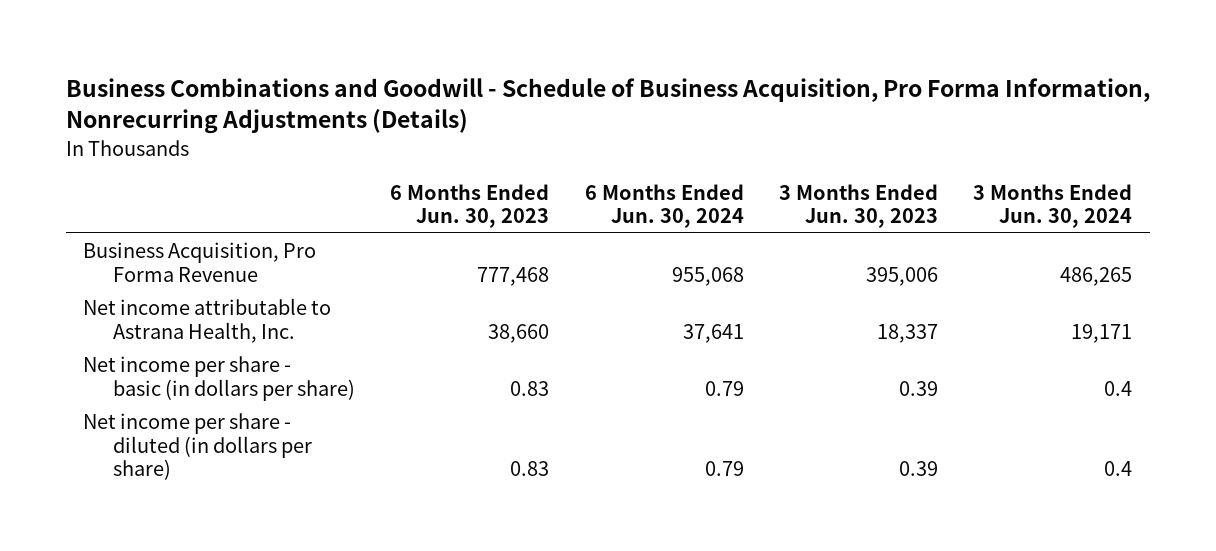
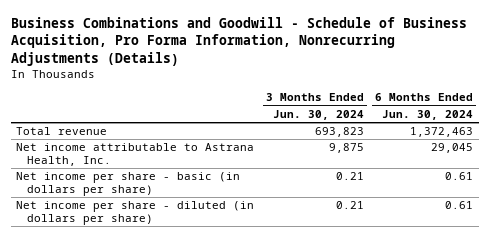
[390,183,550,229] 6 Months Ended Jun. 30, 2023 -> none
[778,183,938,229] 3 Months Ended Jun. 30, 2023 -> none
[83,242,317,282] Business Acquisition, Pro Forma Revenue -> none
none -> [16,127,108,136] Total revenue
[682,323,744,343] 37,641 -> [431,143,474,154] 29,045
[1071,323,1133,343] 19,171 -> [328,143,364,154] 9,875
[704,380,744,396] 0.79 -> [445,172,474,181] 0.61
[1104,380,1133,396] 0.4 -> [335,172,364,181] 0.21
[704,461,744,477] 0.79 -> [445,201,474,210] 0.61
[1104,461,1133,477] 0.4 -> [335,201,364,210] 0.21

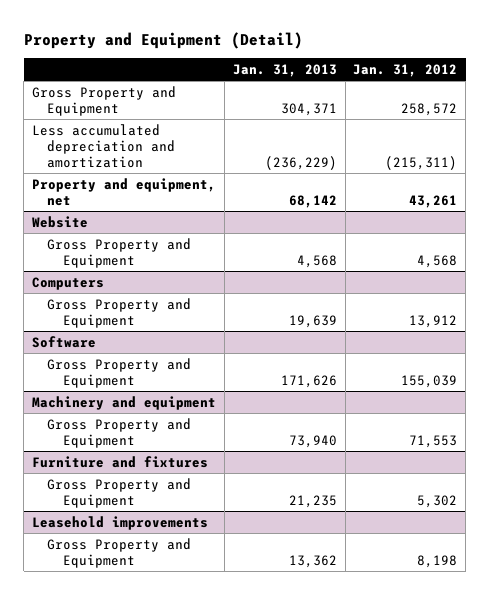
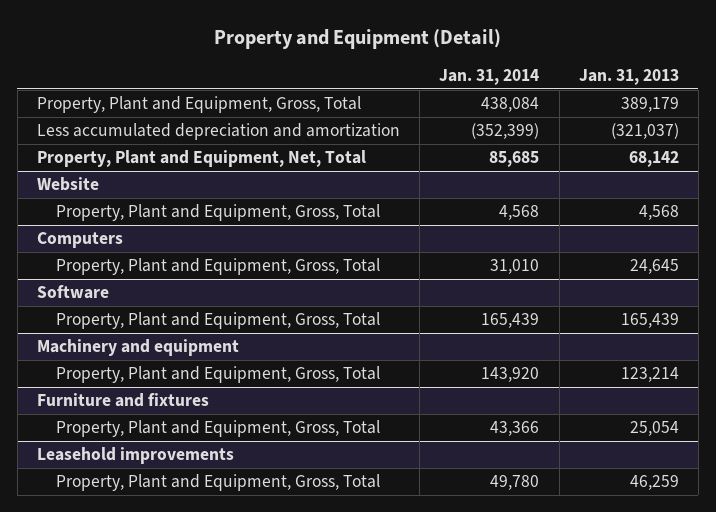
[353,64,458,78] Jan. 31, 2012 -> none
none -> [439,68,540,85] Jan. 31, 2014
[31,85,176,116] Gross Property and Equipment -> [37,96,362,114] Property, Plant and Equipment, Gross, Total
[280,102,337,116] 304,371 -> [620,97,679,113] 389,179
[264,155,337,170] (236,229) -> [610,123,679,140] (321,037)
[31,177,216,206] Property and equipment, net -> [37,150,367,168] Property, Plant and Equipment, Net, Total
[47,237,192,268] Gross Property and Equipment -> [56,204,381,222] Property, Plant and Equipment, Gross, Total
[47,297,192,328] Gross Property and Equipment -> [56,258,381,276] Property, Plant and Equipment, Gross, Total
[288,314,337,328] 19,639 -> [629,259,679,275] 24,645
[47,357,192,388] Gross Property and Equipment -> [56,312,381,330] Property, Plant and Equipment, Gross, Total
[280,374,337,388] 171,626 -> [620,313,679,329] 165,439
[47,417,192,448] Gross Property and Equipment -> [56,366,381,384] Property, Plant and Equipment, Gross, Total
[288,434,337,448] 73,940 -> [620,367,679,383] 123,214
[47,477,192,508] Gross Property and Equipment -> [56,420,381,438] Property, Plant and Equipment, Gross, Total
[288,494,337,508] 21,235 -> [629,421,679,437] 25,054
[47,537,192,568] Gross Property and Equipment -> [56,474,381,492] Property, Plant and Equipment, Gross, Total
[288,554,337,568] 13,362 -> [629,475,679,491] 46,259

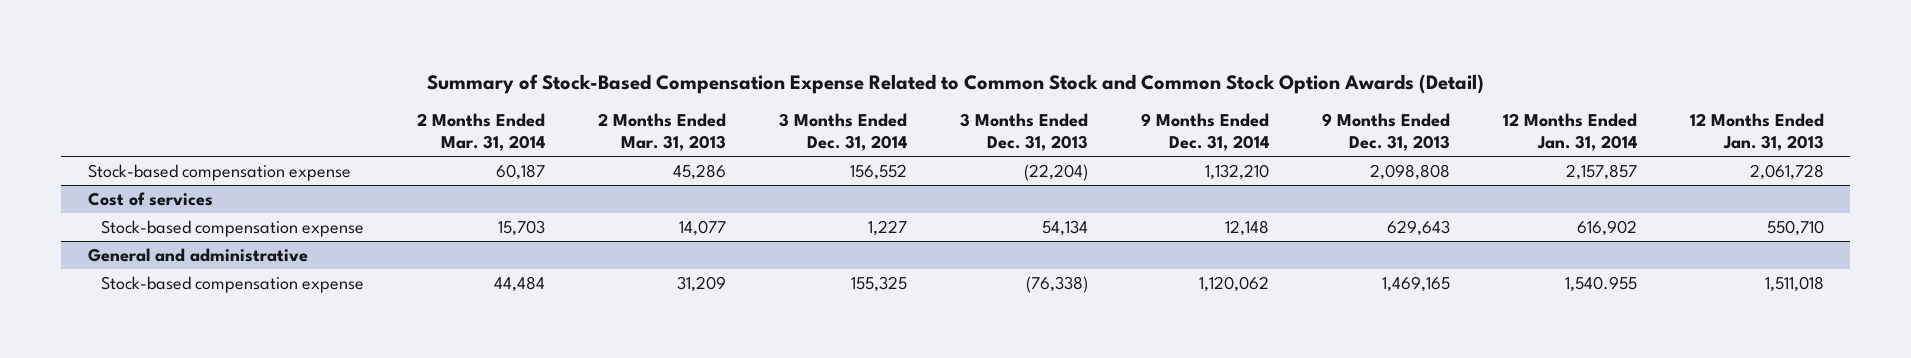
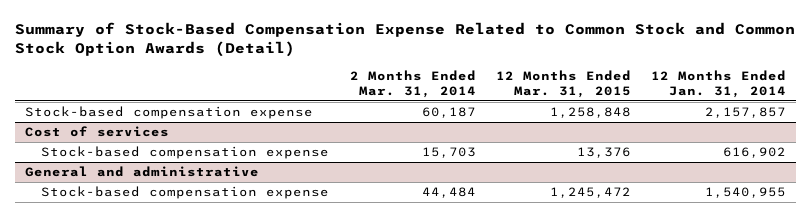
[598,113,727,152] 2 Months Ended Mar. 31, 2013 -> none
[779,113,908,152] 3 Months Ended Dec. 31, 2014 -> none
[960,113,1089,152] 3 Months Ended Dec. 31, 2013 -> none
[1140,113,1269,152] 9 Months Ended Dec. 31, 2014 -> none
[1321,113,1450,152] 9 Months Ended Dec. 31, 2013 -> none
[1689,113,1824,152] 12 Months Ended Jan. 31, 2013 -> none
none -> [495,69,631,98] 12 Months Ended Mar. 31, 2015
[1564,275,1637,292] 1,540.955 -> [704,187,786,199] 1,540,955

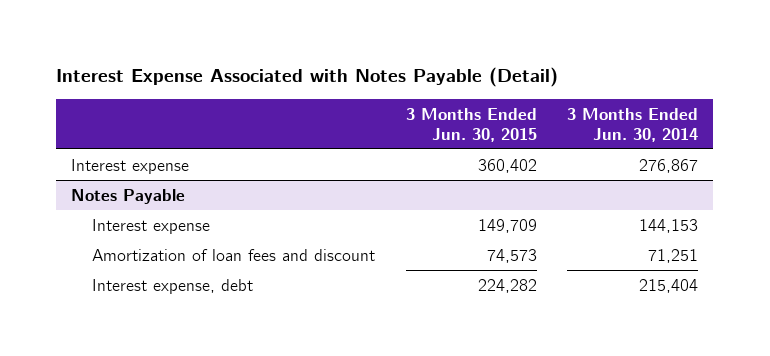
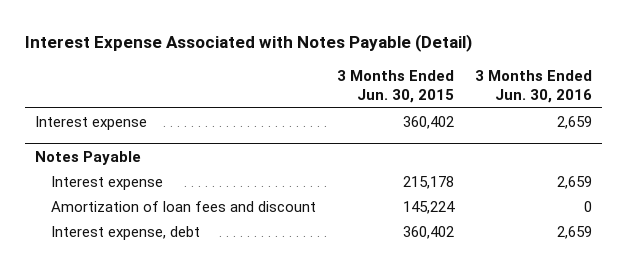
[567,107,699,142] 3 Months Ended Jun. 30, 2014 -> none
none -> [474,70,592,104] 3 Months Ended Jun. 30, 2016
[477,218,537,233] 149,709 -> [402,176,454,190] 215,178
[486,248,537,263] 74,573 -> [402,201,455,215] 145,224
[477,278,537,293] 224,282 -> [402,226,454,240] 360,402

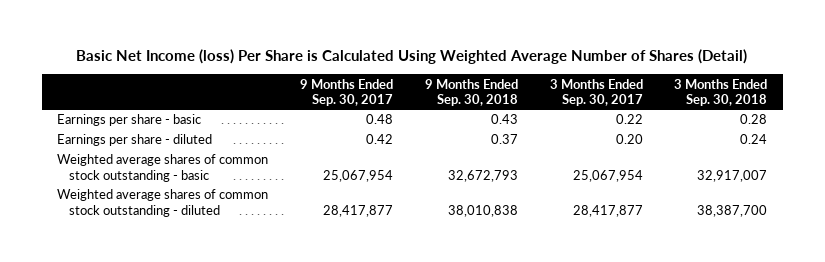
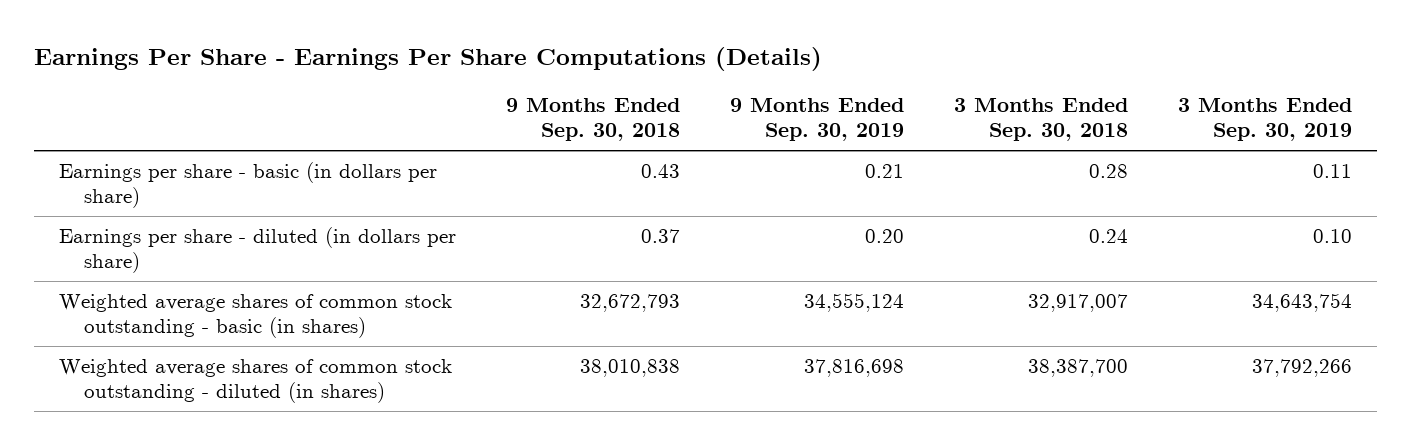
[76,49,748,65] Basic Net Income (loss) Per Share is Calculated Using Weighted Average Number of Shares (Detail) -> [33,47,822,72] Earnings Per Share - Earnings Per Share Computations (Details)
[300,78,394,106] 9 Months Ended Sep. 30, 2017 -> none
[549,78,643,106] 3 Months Ended Sep. 30, 2017 -> none
none -> [729,98,904,142] 9 Months Ended Sep. 30, 2019
none -> [1177,98,1352,142] 3 Months Ended Sep. 30, 2019
[57,114,202,127] Earnings per share - basic -> [58,162,437,208] Earnings per share - basic (in dollars per share)
[57,134,213,147] Earnings per share - diluted -> [58,227,456,273] Earnings per share - diluted (in dollars per share)
[57,154,269,182] Weighted average shares of common stock outstanding - basic -> [58,294,452,338] Weighted average shares of common stock outstanding - basic (in shares)
[57,189,269,217] Weighted average shares of common stock outstanding - diluted -> [58,359,452,403] Weighted average shares of common stock outstanding - diluted (in shares)

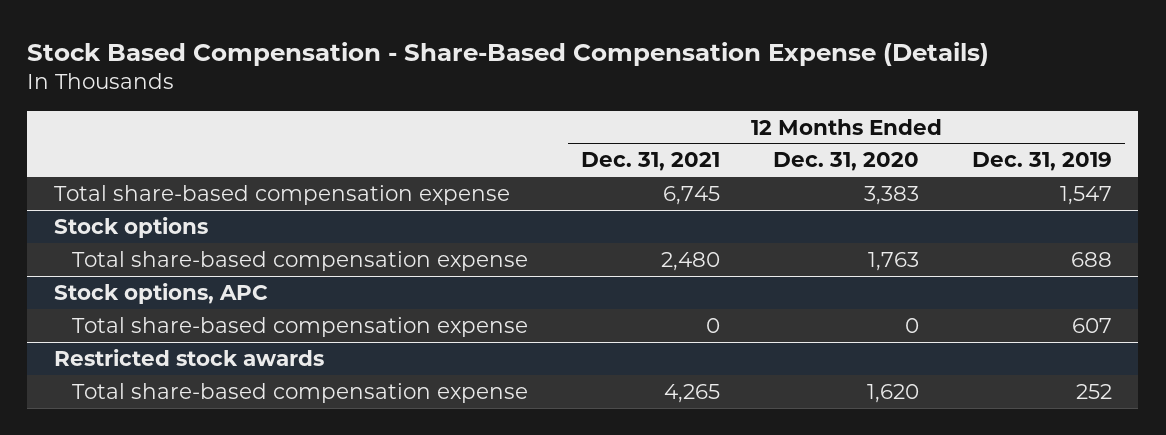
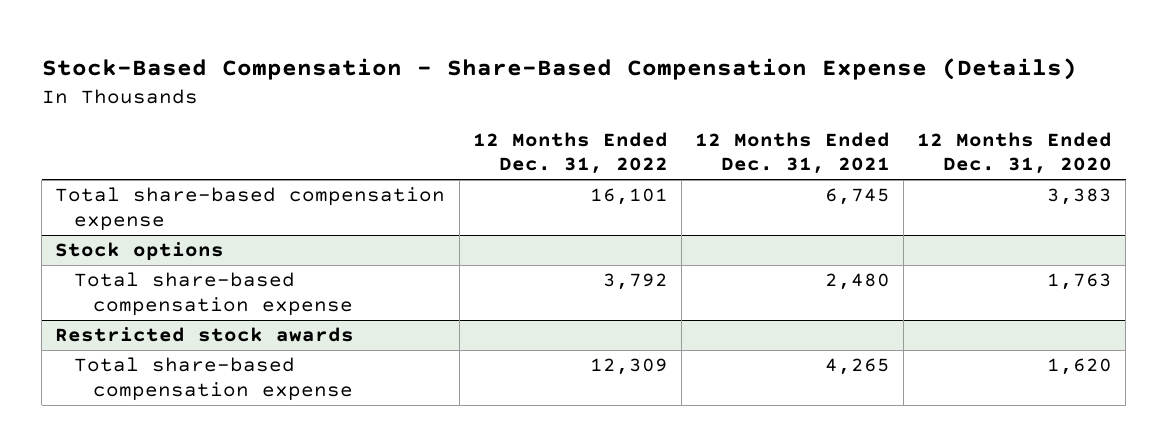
[27,41,990,66] Stock Based Compensation - Share-Based Compensation Expense (Details) -> [41,57,1077,80] Stock-Based Compensation - Share-Based Compensation Expense (Details)
[971,152,1112,172] Dec. 31, 2019 -> none
none -> [472,131,668,175] 12 Months Ended Dec. 31, 2022
[53,282,268,304] Stock options, APC -> none
[72,316,529,337] Total share-based compensation expense -> none

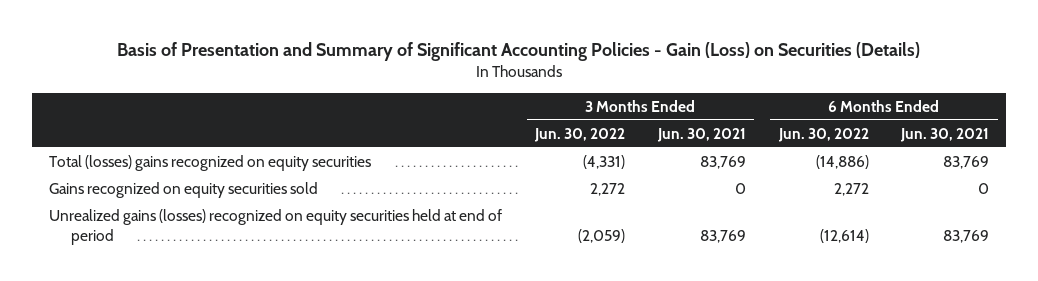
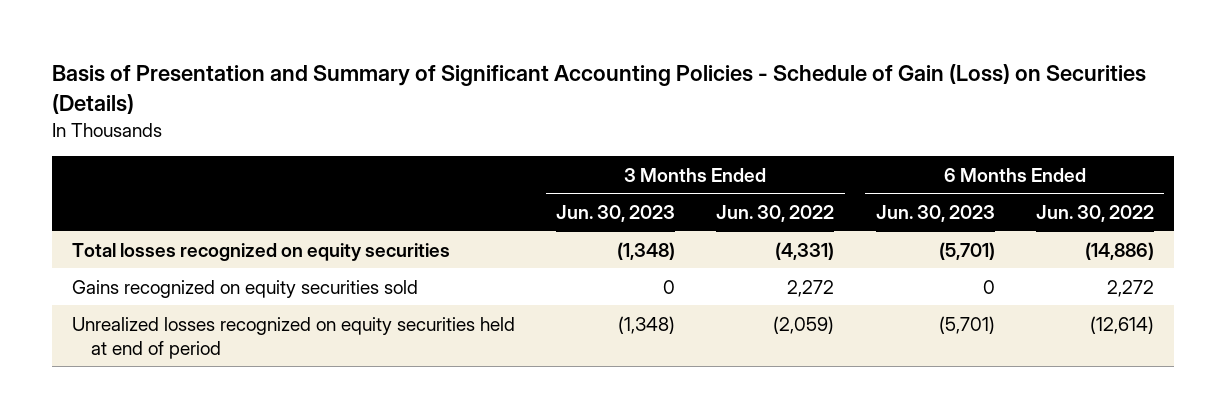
[117,42,921,62] Basis of Presentation and Summary of Significant Accounting Policies - Gain (Loss) on Securities (Details) -> [51,64,1146,115] Basis of Presentation and Summary of Significant Accounting Policies - Schedule of Gain (Loss) on Securities (Details)
[656,127,746,142] Jun. 30, 2021 -> none
[900,127,990,142] Jun. 30, 2021 -> none
none -> [556,204,676,222] Jun. 30, 2023
none -> [875,204,995,222] Jun. 30, 2023
[48,154,371,171] Total (losses) gains recognized on equity securities -> [72,242,451,261] Total losses recognized on equity securities
[48,208,502,245] Unrealized gains (losses) recognized on equity securities held at end of period -> [72,316,516,359] Unrealized losses recognized on equity securities held at end of period

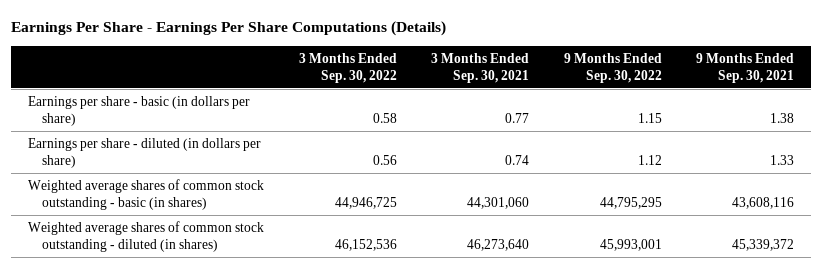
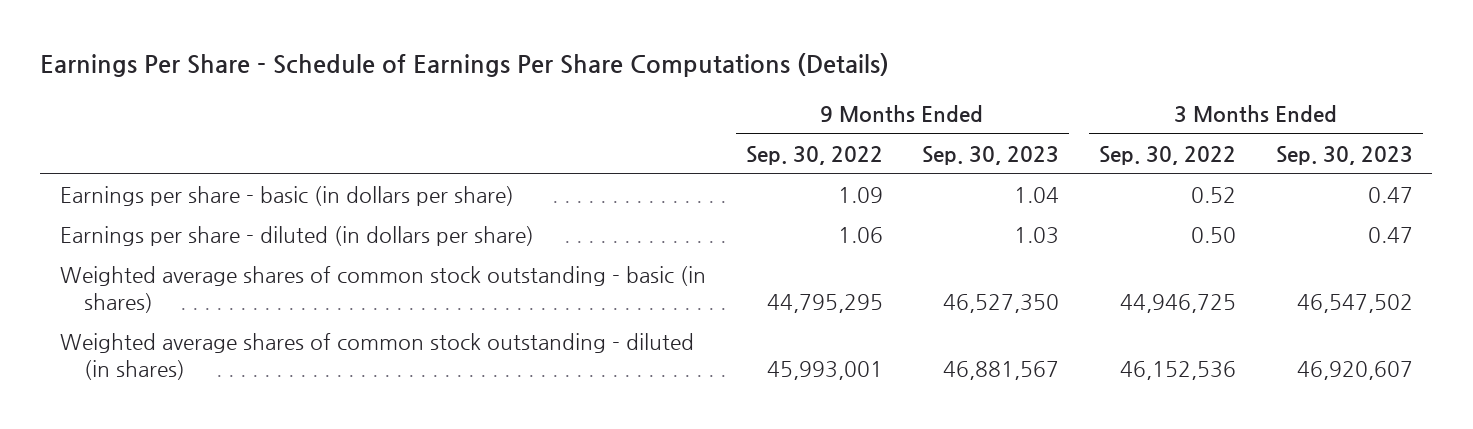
[11,21,447,37] Earnings Per Share - Earnings Per Share Computations (Details) -> [40,53,890,78] Earnings Per Share - Schedule of Earnings Per Share Computations (Details)
[431,52,530,83] 3 Months Ended Sep. 30, 2021 -> none
[695,52,794,83] 9 Months Ended Sep. 30, 2021 -> none
none -> [922,146,1060,166] Sep. 30, 2023
none -> [1275,146,1413,166] Sep. 30, 2023
[372,112,397,123] 0.58 -> [1190,187,1236,204] 0.52
[637,112,662,123] 1.15 -> [837,187,883,204] 1.09
[372,154,397,165] 0.56 -> [1190,227,1236,244] 0.50
[637,154,662,165] 1.12 -> [837,227,883,244] 1.06

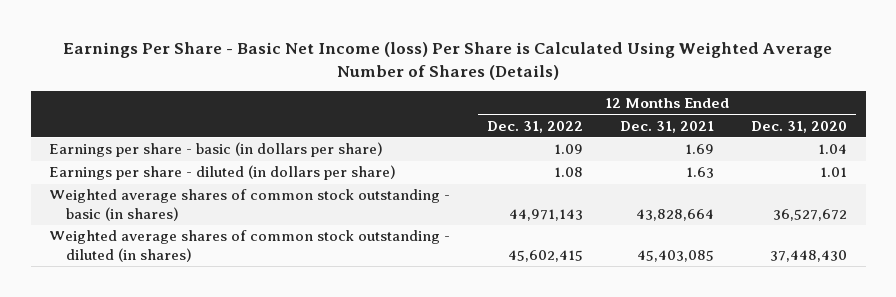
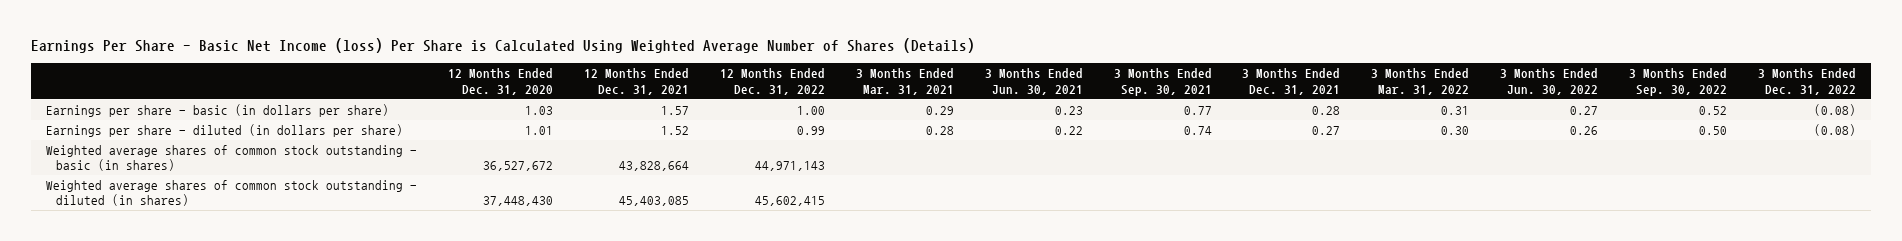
none -> [855,68,954,95] 3 Months Ended Mar. 31, 2021
none -> [984,68,1083,95] 3 Months Ended Jun. 30, 2021
none -> [1113,68,1212,96] 3 Months Ended Sep. 30, 2021
none -> [1242,68,1341,95] 3 Months Ended Dec. 31, 2021
none -> [1371,68,1470,95] 3 Months Ended Mar. 31, 2022
none -> [1500,68,1599,95] 3 Months Ended Jun. 30, 2022
none -> [1629,68,1728,96] 3 Months Ended Sep. 30, 2022
none -> [1758,68,1857,95] 3 Months Ended Dec. 31, 2022
[554,144,584,155] 1.09 -> [796,106,825,116] 1.00
[685,144,715,155] 1.69 -> [661,106,690,116] 1.57
[818,144,848,155] 1.04 -> [525,106,554,116] 1.03
[554,167,584,178] 1.08 -> [796,126,825,136] 0.99
[686,167,715,179] 1.63 -> [661,126,690,136] 1.52

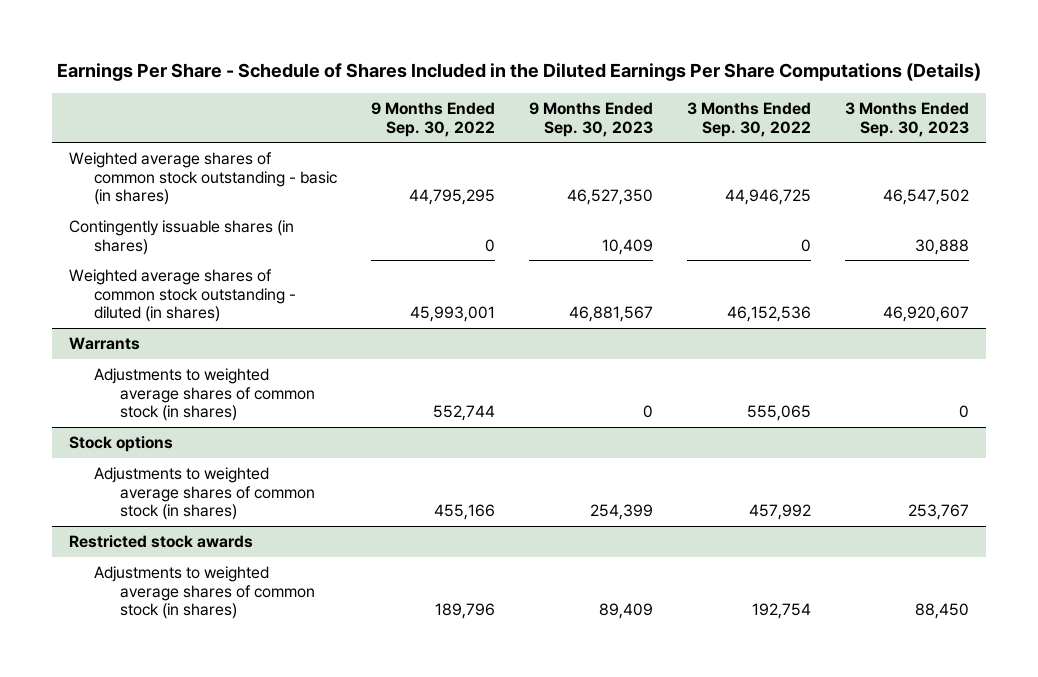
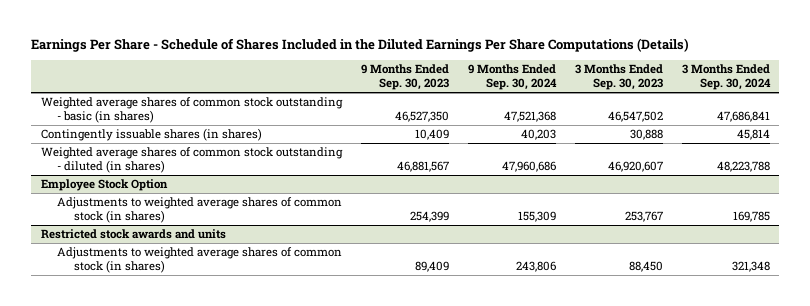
[371,102,496,137] 9 Months Ended Sep. 30, 2022 -> none
[686,102,811,137] 3 Months Ended Sep. 30, 2022 -> none
none -> [467,64,557,91] 9 Months Ended Sep. 30, 2024
none -> [681,64,771,91] 3 Months Ended Sep. 30, 2024
[68,337,140,351] Warrants -> none
[94,368,316,422] Adjustments to weighted average shares of common stock (in shares) -> none
[68,436,173,453] Stock options -> [40,179,168,192] Employee Stock Option
[68,535,253,549] Restricted stock awards -> [40,229,226,240] Restricted stock awards and units

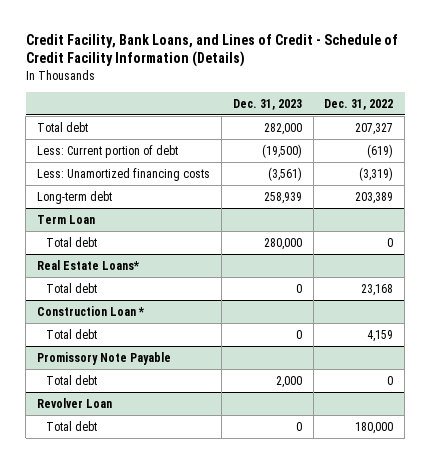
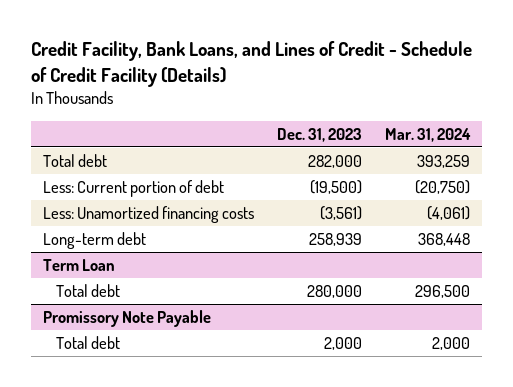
[25,33,398,68] Credit Facility, Bank Loans, and Lines of Credit - Schedule of Credit Facility Information (Details) -> [30,41,472,87] Credit Facility, Bank Loans, and Lines of Credit - Schedule of Credit Facility (Details)
[324,98,394,110] Dec. 31, 2022 -> none
none -> [385,127,472,142] Mar. 31, 2024
[37,259,140,270] Real Estate Loans* -> none
[46,282,98,293] Total debt -> none
[37,305,145,316] Construction Loan * -> none
[46,328,98,339] Total debt -> none
[37,397,113,408] Revolver Loan -> none
[46,420,98,431] Total debt -> none

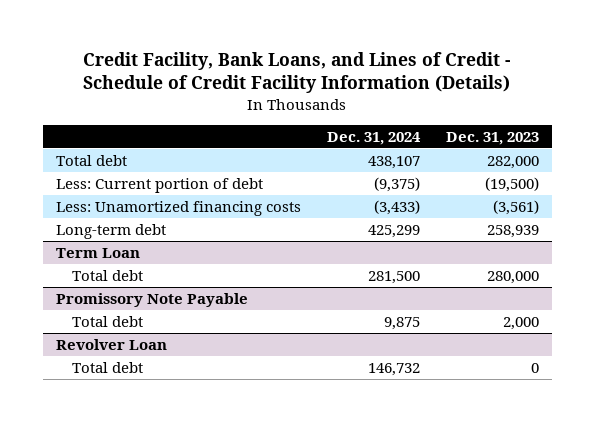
[30,41,472,87] Credit Facility, Bank Loans, and Lines of Credit - Schedule of Credit Facility (Details) -> [83,51,511,94] Credit Facility, Bank Loans, and Lines of Credit - Schedule of Credit Facility Information (Details)
[385,127,472,142] Mar. 31, 2024 -> none
none -> [326,131,421,145] Dec. 31, 2024
none -> [55,338,167,350] Revolver Loan
none -> [72,361,144,373] Total debt

